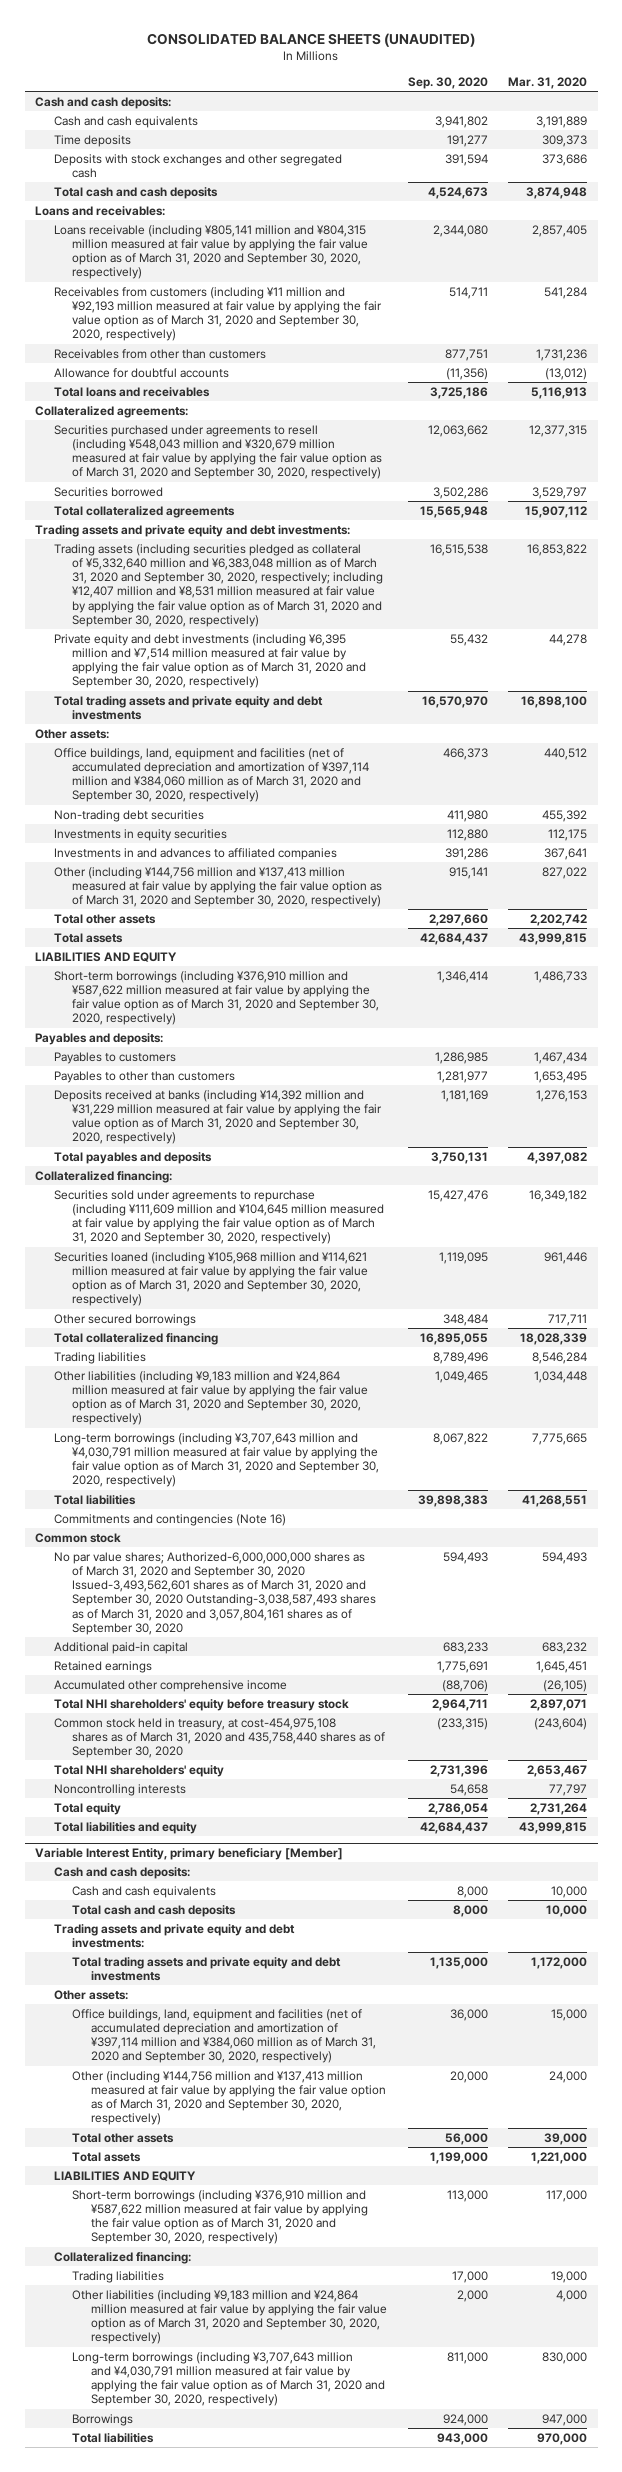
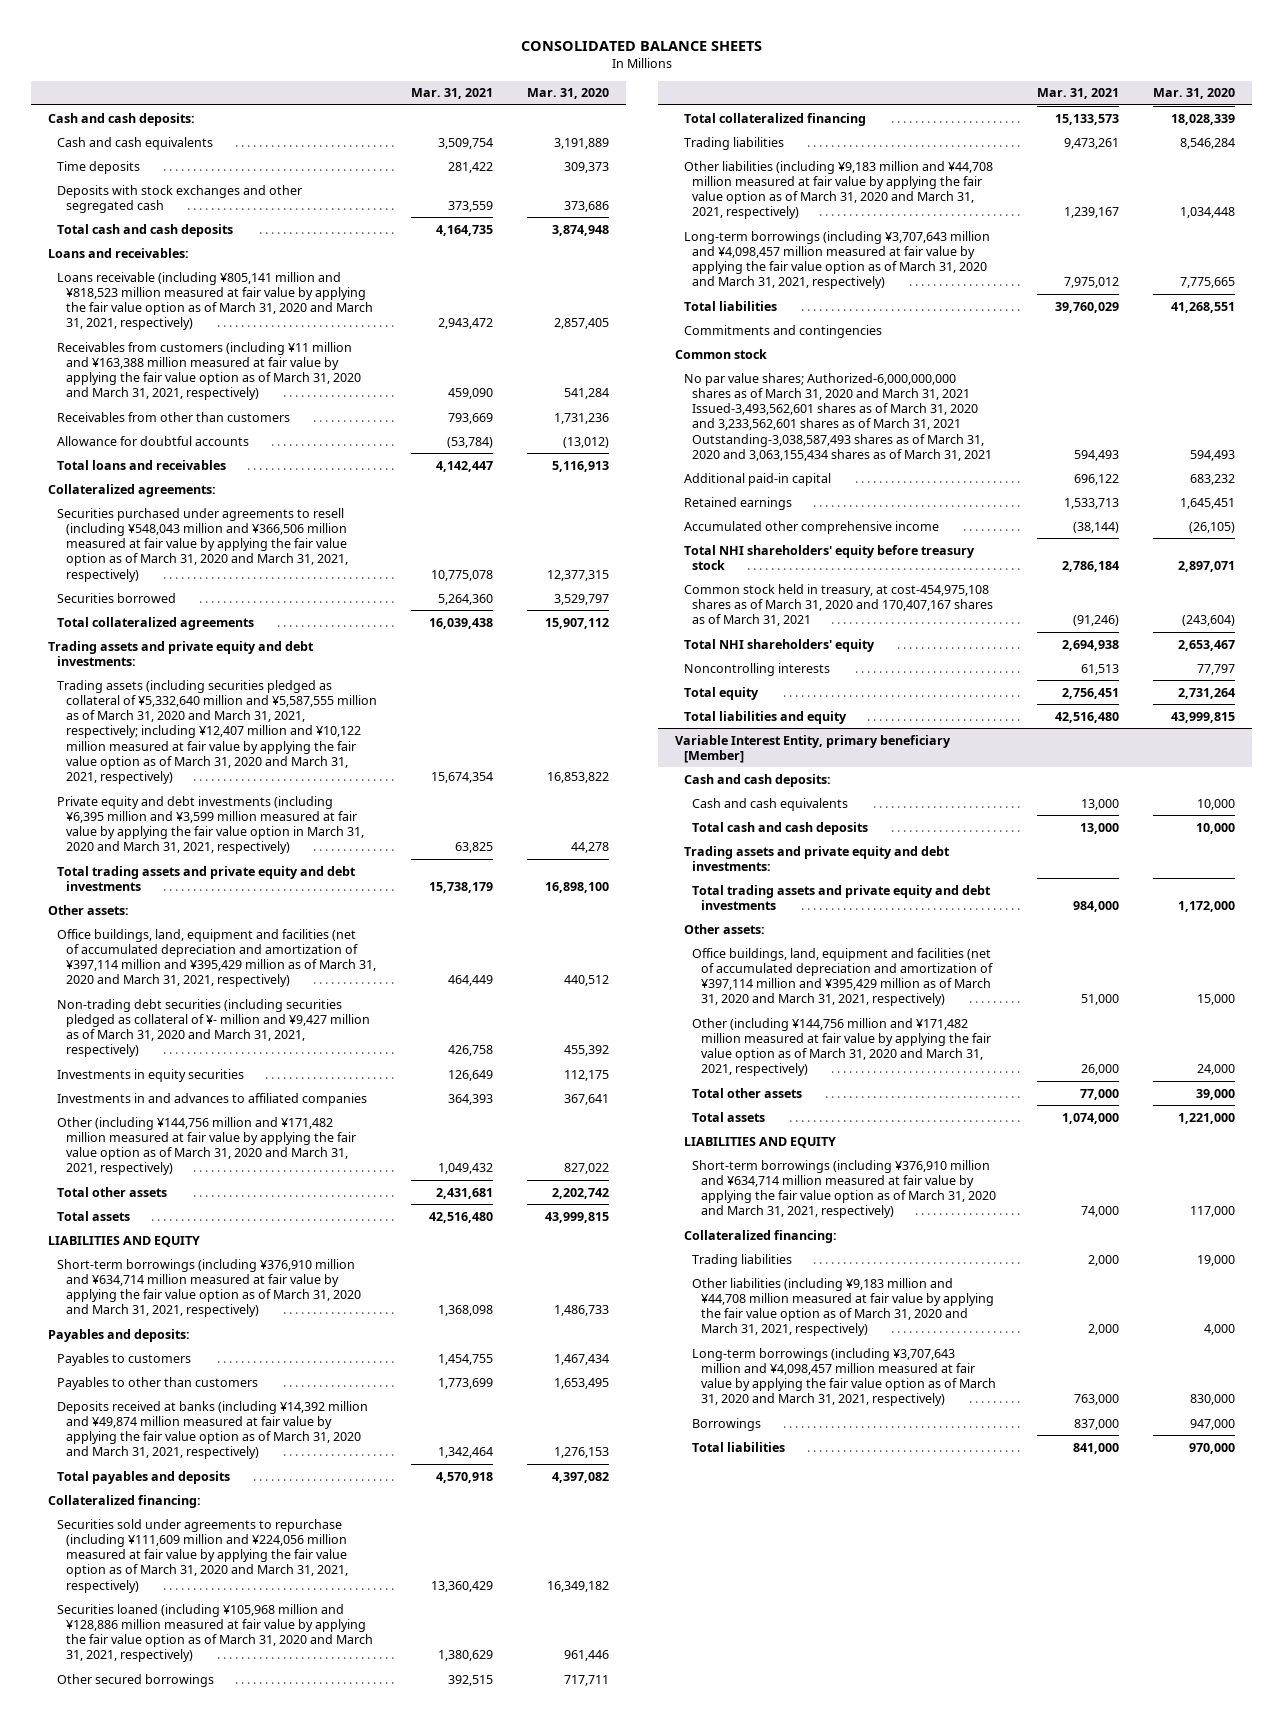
[147,32,476,47] CONSOLIDATED BALANCE SHEETS (UNAUDITED) -> [520,40,762,51] CONSOLIDATED BALANCE SHEETS
[407,76,488,89] Sep. 30, 2020 -> none
none -> [410,88,493,100] Mar. 31, 2021
[53,224,369,280] Loans receivable (including ¥805,141 million and ¥804,315 million measured at fair value by applying the fair value option as of March 31, 2020 and September 30, 2020, respectively) -> [56,271,373,331] Loans receivable (including ¥805,141 million and ¥818,523 million measured at fair value by applying the fair value option as of March 31, 2020 and March 31, 2021, respectively)
[53,286,383,342] Receivables from customers (including ¥11 million and ¥92,193 million measured at fair value by applying the fair value option as of March 31, 2020 and September 30, 2020, respectively) -> [56,341,361,401] Receivables from customers (including ¥11 million and ¥163,388 million measured at fair value by applying the fair value option as of March 31, 2020 and March 31, 2021, respectively)
[53,424,383,480] Securities purchased under agreements to resell (including ¥548,043 million and ¥320,679 million measured at fair value by applying the fair value option as of March 31, 2020 and September 30, 2020, respectively) -> [56,507,348,582] Securities purchased under agreements to resell (including ¥548,043 million and ¥366,506 million measured at fair value by applying the fair value option as of March 31, 2020 and March 31, 2021, respectively)
[53,543,384,627] Trading assets (including securities pledged as collateral of ¥5,332,640 million and ¥6,383,048 million as of March 31, 2020 and September 30, 2020, respectively; including ¥12,407 million and ¥8,531 million measured at fair value by applying the fair value option as of March 31, 2020 and September 30, 2020, respectively) -> [56,679,377,785] Trading assets (including securities pledged as collateral of ¥5,332,640 million and ¥5,587,555 million as of March 31, 2020 and March 31, 2021, respectively; including ¥12,407 million and ¥10,122 million measured at fair value by applying the fair value option as of March 31, 2020 and March 31, 2021, respectively)
[53,633,367,689] Private equity and debt investments (including ¥6,395 million and ¥7,514 million measured at fair value by applying the fair value option as of March 31, 2020 and September 30, 2020, respectively) -> [56,795,364,855] Private equity and debt investments (including ¥6,395 million and ¥3,599 million measured at fair value by applying the fair value option in March 31, 2020 and March 31, 2021, respectively)
[53,747,370,803] Office buildings, land, equipment and facilities (net of accumulated depreciation and amortization of ¥397,114 million and ¥384,060 million as of March 31, 2020 and September 30, 2020, respectively) -> [56,928,376,988] Office buildings, land, equipment and facilities (net of accumulated depreciation and amortization of ¥397,114 million and ¥395,429 million as of March 31, 2020 and March 31, 2021, respectively)
[53,809,204,822] Non-trading debt securities -> [56,998,370,1058] Non-trading debt securities (including securities pledged as collateral of ¥- million and ¥9,427 million as of March 31, 2020 and March 31, 2021, respectively)
[53,866,383,908] Other (including ¥144,756 million and ¥137,413 million measured at fair value by applying the fair value option as of March 31, 2020 and September 30, 2020, respectively) -> [56,1116,356,1176] Other (including ¥144,756 million and ¥171,482 million measured at fair value by applying the fair value option as of March 31, 2020 and March 31, 2021, respectively)
[53,970,380,1026] Short-term borrowings (including ¥376,910 million and ¥587,622 million measured at fair value by applying the fair value option as of March 31, 2020 and September 30, 2020, respectively) -> [56,1258,361,1318] Short-term borrowings (including ¥376,910 million and ¥634,714 million measured at fair value by applying the fair value option as of March 31, 2020 and March 31, 2021, respectively)
[53,1089,383,1145] Deposits received at banks (including ¥14,392 million and ¥31,229 million measured at fair value by applying the fair value option as of March 31, 2020 and September 30, 2020, respectively) -> [56,1400,368,1460] Deposits received at banks (including ¥14,392 million and ¥49,874 million measured at fair value by applying the fair value option as of March 31, 2020 and March 31, 2021, respectively)
[53,1189,385,1245] Securities sold under agreements to repurchase (including ¥111,609 million and ¥104,645 million measured at fair value by applying the fair value option as of March 31, 2020 and September 30, 2020, respectively) -> [56,1518,348,1593] Securities sold under agreements to repurchase (including ¥111,609 million and ¥224,056 million measured at fair value by applying the fair value option as of March 31, 2020 and March 31, 2021, respectively)
[53,1251,369,1307] Securities loaned (including ¥105,968 million and ¥114,621 million measured at fair value by applying the fair value option as of March 31, 2020 and September 30, 2020, respectively) -> [56,1603,373,1663] Securities loaned (including ¥105,968 million and ¥128,886 million measured at fair value by applying the fair value option as of March 31, 2020 and March 31, 2021, respectively)
[53,1370,369,1426] Other liabilities (including ¥9,183 million and ¥24,864 million measured at fair value by applying the fair value option as of March 31, 2020 and September 30, 2020, respectively) -> [683,160,993,220] Other liabilities (including ¥9,183 million and ¥44,708 million measured at fair value by applying the fair value option as of March 31, 2020 and March 31, 2021, respectively)
[53,1432,380,1488] Long-term borrowings (including ¥3,707,643 million and ¥4,030,791 million measured at fair value by applying the fair value option as of March 31, 2020 and September 30, 2020, respectively) -> [683,230,990,290] Long-term borrowings (including ¥3,707,643 million and ¥4,098,457 million measured at fair value by applying the fair value option as of March 31, 2020 and March 31, 2021, respectively)
[53,1513,286,1526] Commitments and contingencies (Note 16) -> [683,324,882,338] Commitments and contingencies
[53,1551,377,1635] No par value shares; Authorized-6,000,000,000 shares as of March 31, 2020 and September 30, 2020 Issued-3,493,562,601 shares as of March 31, 2020 and September 30, 2020 Outstanding-3,038,587,493 shares as of March 31, 2020 and 3,057,804,161 shares as of September 30, 2020 -> [683,372,993,461] No par value shares; Authorized-6,000,000,000 shares as of March 31, 2020 and March 31, 2021 Issued-3,493,562,601 shares as of March 31, 2020 and 3,233,562,601 shares as of March 31, 2021 Outstanding-3,038,587,493 shares as of March 31, 2020 and 3,063,155,434 shares as of March 31, 2021
[53,1717,386,1759] Common stock held in treasury, at cost-454,975,108 shares as of March 31, 2020 and 435,758,440 shares as of September 30, 2020 -> [683,583,994,627] Common stock held in treasury, at cost-454,975,108 shares as of March 31, 2020 and 170,407,167 shares as of March 31, 2021
[72,2008,377,2064] Office buildings, land, equipment and facilities (net of accumulated depreciation and amortization of ¥397,114 million and ¥384,060 million as of March 31, 2020 and September 30, 2020, respectively) -> [692,947,994,1007] Office buildings, land, equipment and facilities (net of accumulated depreciation and amortization of ¥397,114 million and ¥395,429 million as of March 31, 2020 and March 31, 2021, respectively)
[72,2070,387,2126] Other (including ¥144,756 million and ¥137,413 million measured at fair value by applying the fair value option as of March 31, 2020 and September 30, 2020, respectively) -> [692,1017,992,1077] Other (including ¥144,756 million and ¥171,482 million measured at fair value by applying the fair value option as of March 31, 2020 and March 31, 2021, respectively)
[72,2189,369,2245] Short-term borrowings (including ¥376,910 million and ¥587,622 million measured at fair value by applying the fair value option as of March 31, 2020 and September 30, 2020, respectively) -> [692,1159,997,1219] Short-term borrowings (including ¥376,910 million and ¥634,714 million measured at fair value by applying the fair value option as of March 31, 2020 and March 31, 2021, respectively)
[72,2289,388,2345] Other liabilities (including ¥9,183 million and ¥24,864 million measured at fair value by applying the fair value option as of March 31, 2020 and September 30, 2020, respectively) -> [692,1277,995,1337] Other liabilities (including ¥9,183 million and ¥44,708 million measured at fair value by applying the fair value option as of March 31, 2020 and March 31, 2021, respectively)
[72,2351,386,2407] Long-term borrowings (including ¥3,707,643 million and ¥4,030,791 million measured at fair value by applying the fair value option as of March 31, 2020 and September 30, 2020, respectively) -> [692,1347,997,1407] Long-term borrowings (including ¥3,707,643 million and ¥4,098,457 million measured at fair value by applying the fair value option as of March 31, 2020 and March 31, 2021, respectively)

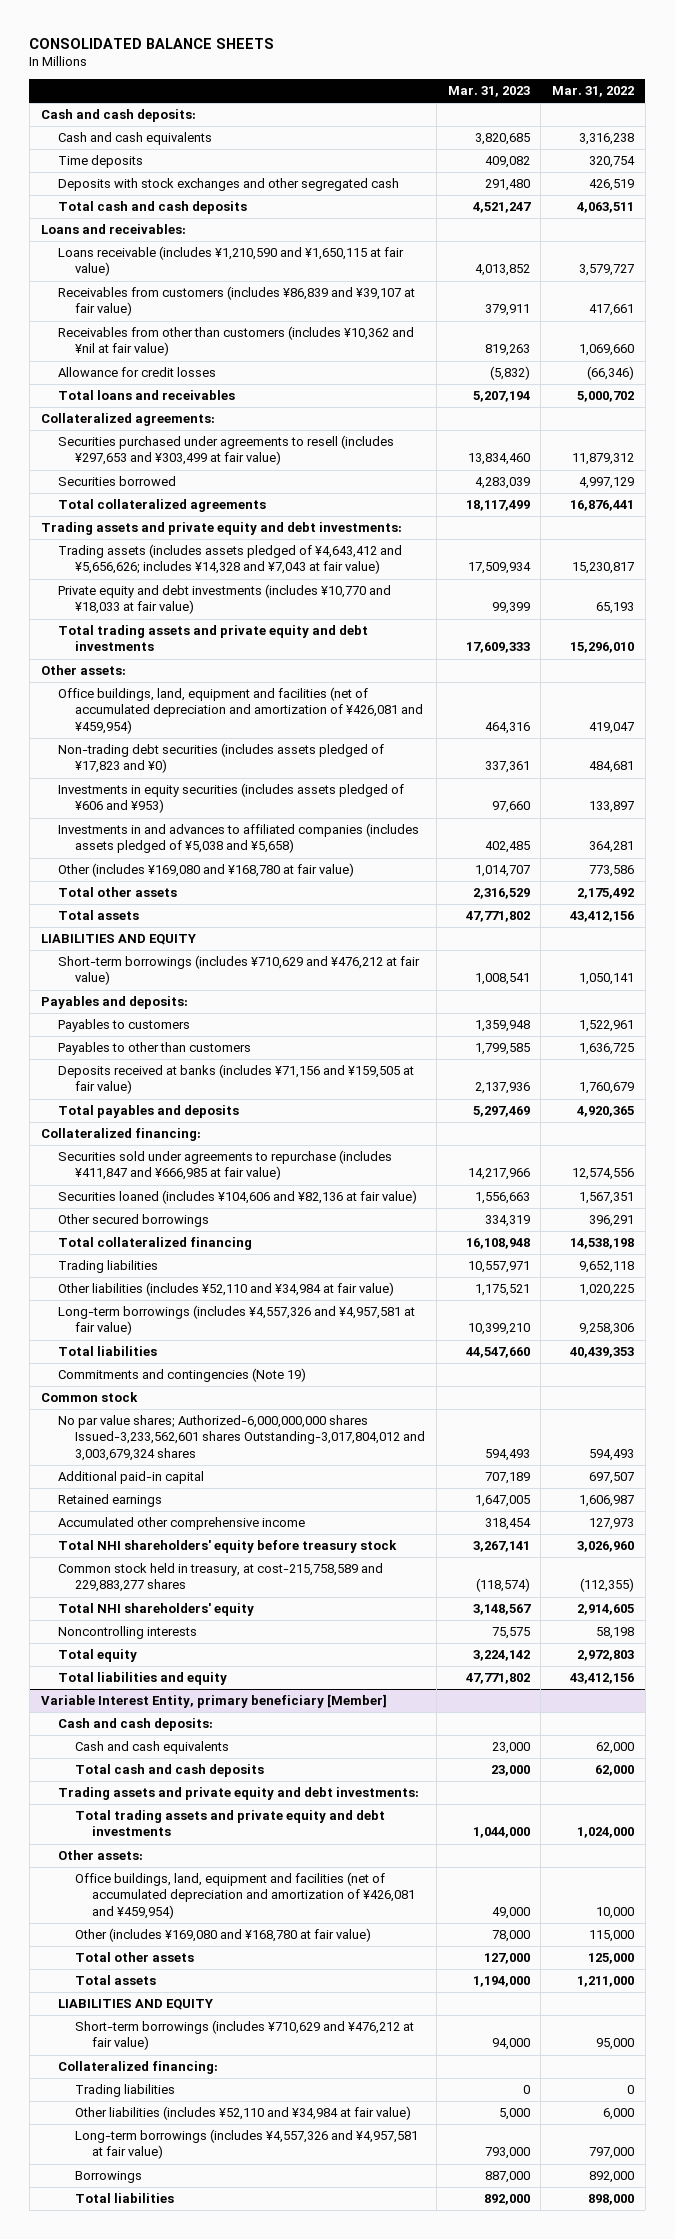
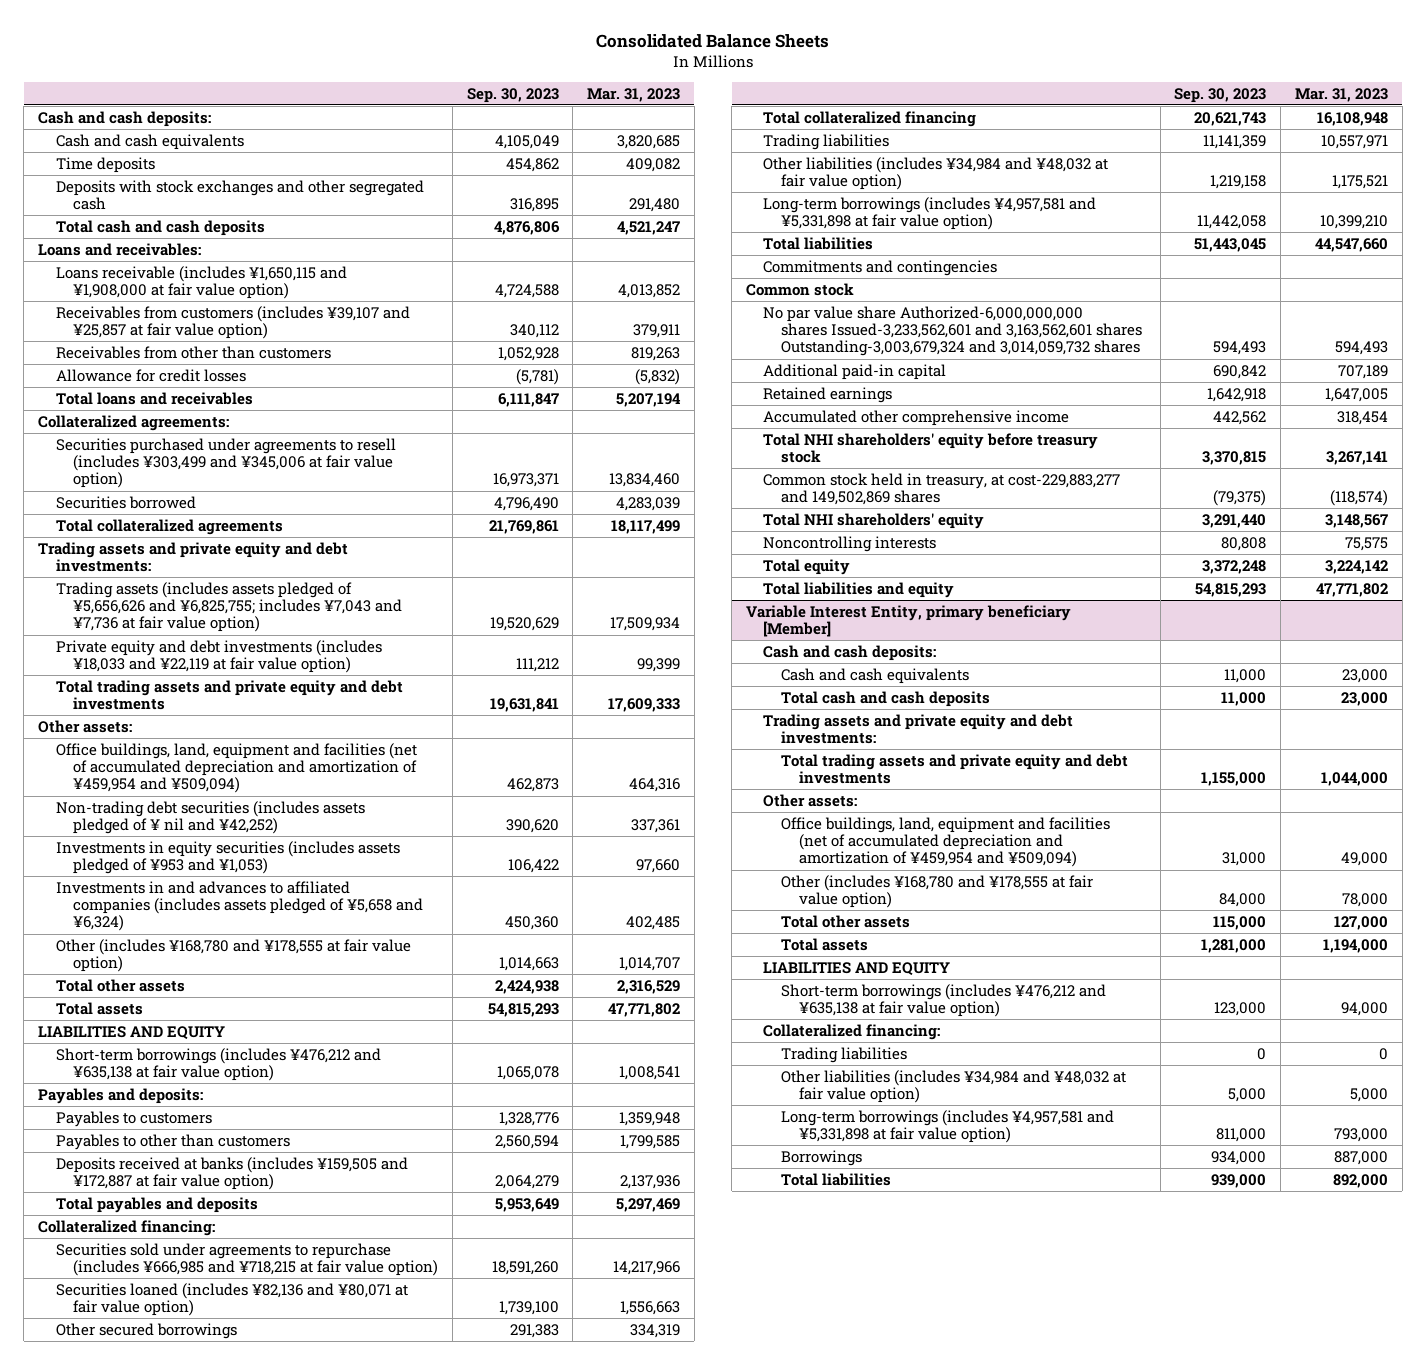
[29,38,275,50] CONSOLIDATED BALANCE SHEETS -> [595,33,829,48] Consolidated Balance Sheets
[552,86,635,98] Mar. 31, 2022 -> none
none -> [466,87,559,103] Sep. 30, 2023
[57,246,404,277] Loans receivable (includes ¥1,210,590 and ¥1,650,115 at fair value) -> [55,265,347,300] Loans receivable (includes ¥1,650,115 and ¥1,908,000 at fair value option)
[57,286,415,317] Receivables from customers (includes ¥86,839 and ¥39,107 at fair value) -> [55,305,410,340] Receivables from customers (includes ¥39,107 and ¥25,857 at fair value option)
[57,326,414,357] Receivables from other than customers (includes ¥10,362 and ¥nil at fair value) -> [55,345,331,359] Receivables from other than customers
[57,435,394,466] Securities purchased under agreements to resell (includes ¥297,653 and ¥303,499 at fair value) -> [55,437,396,489] Securities purchased under agreements to resell (includes ¥303,499 and ¥345,006 at fair value option)
[57,544,402,575] Trading assets (includes assets pledged of ¥4,643,412 and ¥5,656,626; includes ¥14,328 and ¥7,043 at fair value) -> [55,581,403,633] Trading assets (includes assets pledged of ¥5,656,626 and ¥6,825,755; includes ¥7,043 and ¥7,736 at fair value option)
[57,584,391,615] Private equity and debt investments (includes ¥10,770 and ¥18,033 at fair value) -> [55,639,382,674] Private equity and debt investments (includes ¥18,033 and ¥22,119 at fair value option)
[57,687,423,734] Office buildings, land, equipment and facilities (net of accumulated depreciation and amortization of ¥426,081 and ¥459,954) -> [55,742,418,794] Office buildings, land, equipment and facilities (net of accumulated depreciation and amortization of ¥459,954 and ¥509,094)
[57,743,384,774] Non-trading debt securities (includes assets pledged of ¥17,823 and ¥0) -> [55,800,365,835] Non-trading debt securities (includes assets pledged of ¥ nil and ¥42,252)
[57,783,404,814] Investments in equity securities (includes assets pledged of ¥606 and ¥953) -> [55,840,400,875] Investments in equity securities (includes assets pledged of ¥953 and ¥1,053)
[57,823,419,854] Investments in and advances to affiliated companies (includes assets pledged of ¥5,038 and ¥5,658) -> [55,880,424,932] Investments in and advances to affiliated companies (includes assets pledged of ¥5,658 and ¥6,324)
[57,863,354,878] Other (includes ¥169,080 and ¥168,780 at fair value) -> [55,938,411,973] Other (includes ¥168,780 and ¥178,555 at fair value option)
[57,955,420,986] Short-term borrowings (includes ¥710,629 and ¥476,212 at fair value) -> [55,1047,381,1082] Short-term borrowings (includes ¥476,212 and ¥635,138 at fair value option)
[57,1064,414,1095] Deposits received at banks (includes ¥71,156 and ¥159,505 at fair value) -> [55,1156,408,1191] Deposits received at banks (includes ¥159,505 and ¥172,887 at fair value option)
[57,1150,392,1181] Securities sold under agreements to repurchase (includes ¥411,847 and ¥666,985 at fair value) -> [55,1242,439,1277] Securities sold under agreements to repurchase (includes ¥666,985 and ¥718,215 at fair value option)
[57,1190,417,1205] Securities loaned (includes ¥104,606 and ¥82,136 at fair value) -> [55,1282,408,1317] Securities loaned (includes ¥82,136 and ¥80,071 at fair value option)
[57,1282,394,1297] Other liabilities (includes ¥52,110 and ¥34,984 at fair value) -> [763,156,1109,191] Other liabilities (includes ¥34,984 and ¥48,032 at fair value option)
[57,1305,415,1336] Long-term borrowings (includes ¥4,557,326 and ¥4,957,581 at fair value) -> [763,196,1097,231] Long-term borrowings (includes ¥4,957,581 and ¥5,331,898 at fair value option)
[57,1368,306,1383] Commitments and contingencies (Note 19) -> [763,259,998,276] Commitments and contingencies
[57,1415,425,1461] No par value shares; Authorized-6,000,000,000 shares Issued-3,233,562,601 shares Outstanding-3,017,804,012 and 3,003,679,324 shares -> [763,305,1143,357] No par value share Authorized-6,000,000,000 shares Issued-3,233,562,601 and 3,163,562,601 shares Outstanding-3,003,679,324 and 3,014,059,732 shares
[57,1563,383,1593] Common stock held in treasury, at cost-215,758,589 and 229,883,277 shares -> [763,472,1121,506] Common stock held in treasury, at cost-229,883,277 and 149,502,869 shares
[74,1872,416,1919] Office buildings, land, equipment and facilities (net of accumulated depreciation and amortization of ¥426,081 and ¥459,954) -> [781,816,1111,868] Office buildings, land, equipment and facilities (net of accumulated depreciation and amortization of ¥459,954 and ¥509,094)
[74,1928,371,1943] Other (includes ¥169,080 and ¥168,780 at fair value) -> [781,874,1094,909] Other (includes ¥168,780 and ¥178,555 at fair value option)
[74,2020,414,2051] Short-term borrowings (includes ¥710,629 and ¥476,212 at fair value) -> [781,983,1107,1018] Short-term borrowings (includes ¥476,212 and ¥635,138 at fair value option)
[74,2106,411,2121] Other liabilities (includes ¥52,110 and ¥34,984 at fair value) -> [781,1069,1127,1104] Other liabilities (includes ¥34,984 and ¥48,032 at fair value option)
[74,2129,418,2160] Long-term borrowings (includes ¥4,557,326 and ¥4,957,581 at fair value) -> [781,1109,1115,1144] Long-term borrowings (includes ¥4,957,581 and ¥5,331,898 at fair value option)

